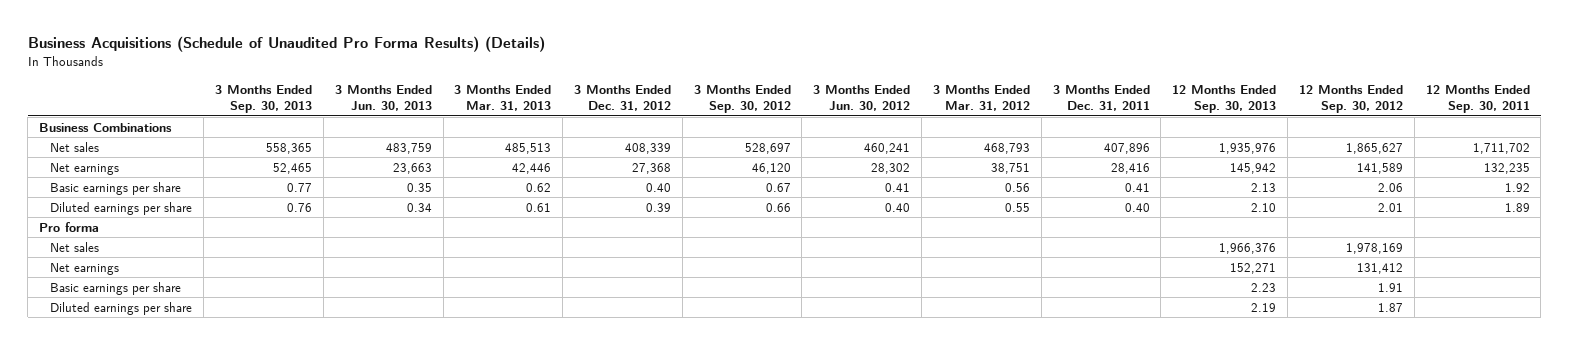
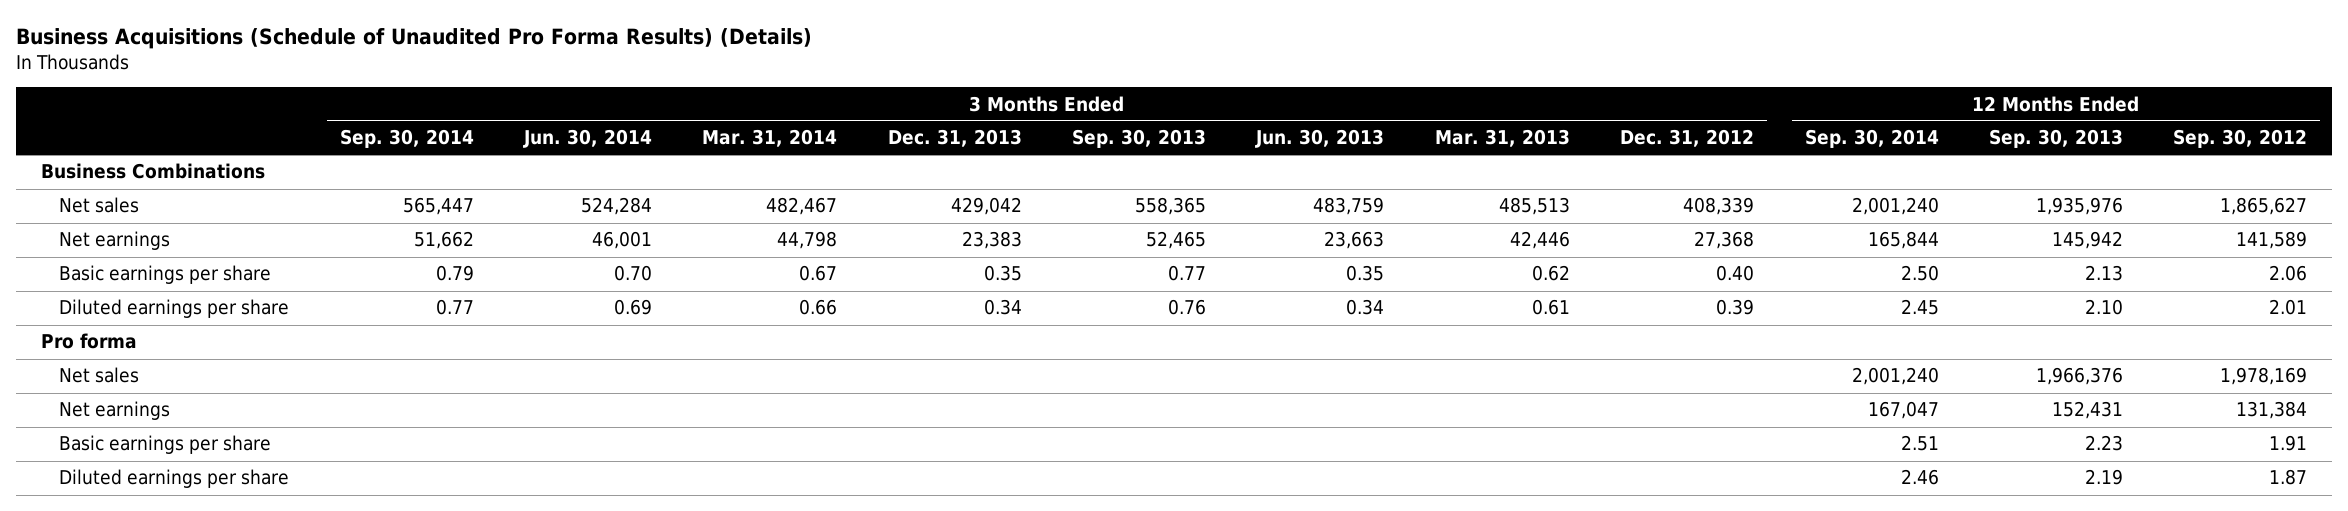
[693,84,791,113] 3 Months Ended Sep. 30, 2012 -> none
[813,84,911,111] 3 Months Ended Jun. 30, 2012 -> none
[932,84,1030,111] 3 Months Ended Mar. 31, 2012 -> none
[1052,84,1150,111] 3 Months Ended Dec. 31, 2011 -> none
[1425,84,1530,113] 12 Months Ended Sep. 30, 2011 -> none
none -> [339,129,474,149] Sep. 30, 2014
none -> [523,129,653,149] Jun. 30, 2014
none -> [702,129,838,148] Mar. 31, 2014
none -> [887,129,1022,148] Dec. 31, 2013
none -> [1804,129,1939,149] Sep. 30, 2014
[1230,262,1277,274] 152,271 -> [2051,401,2123,420] 152,431
[1356,262,1403,274] 131,412 -> [2236,401,2308,420] 131,384

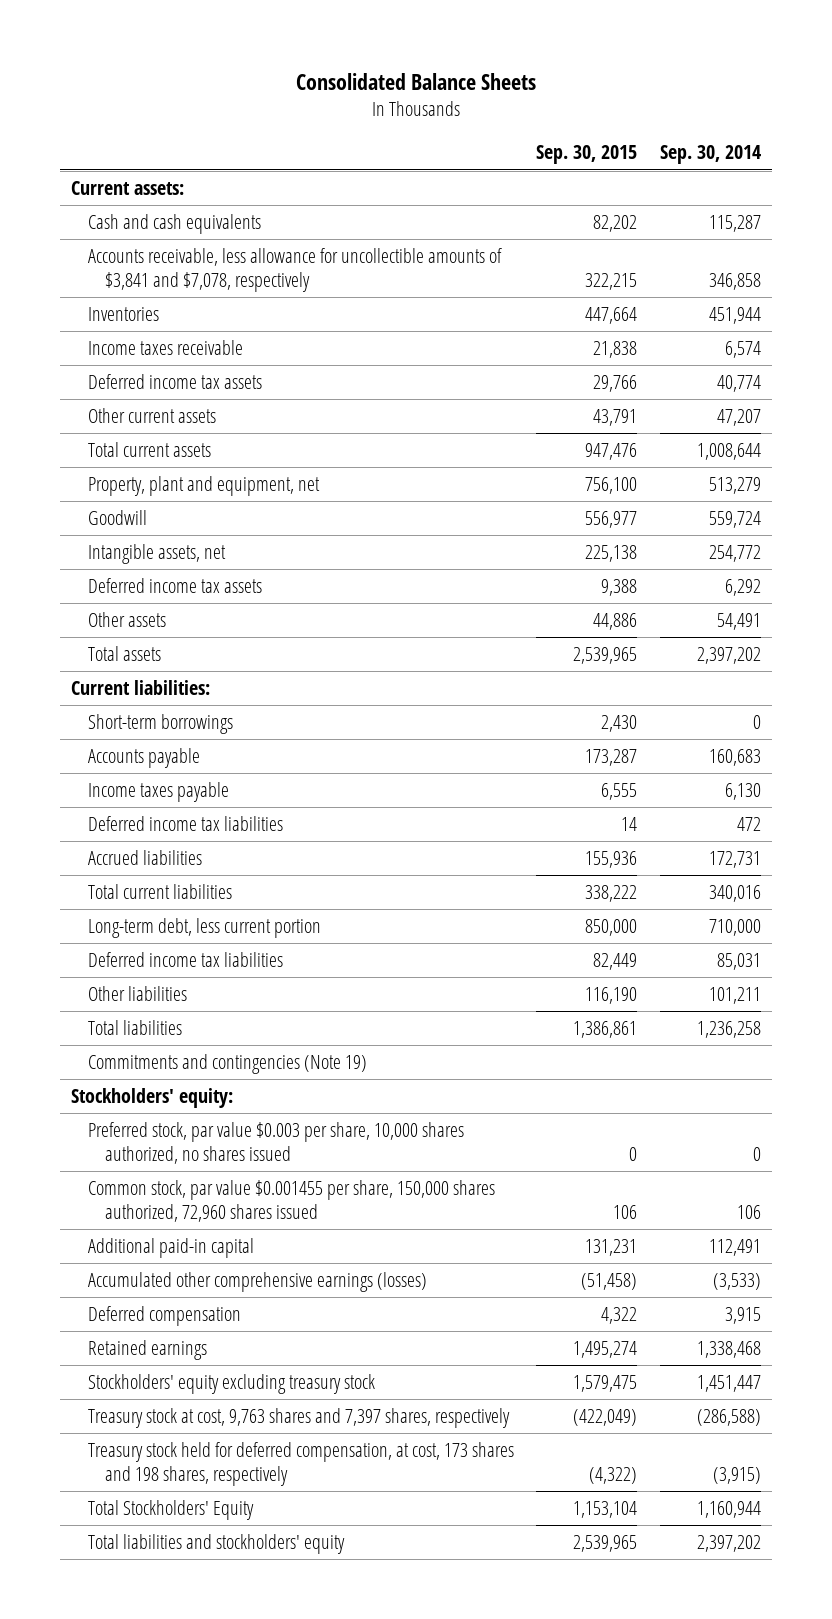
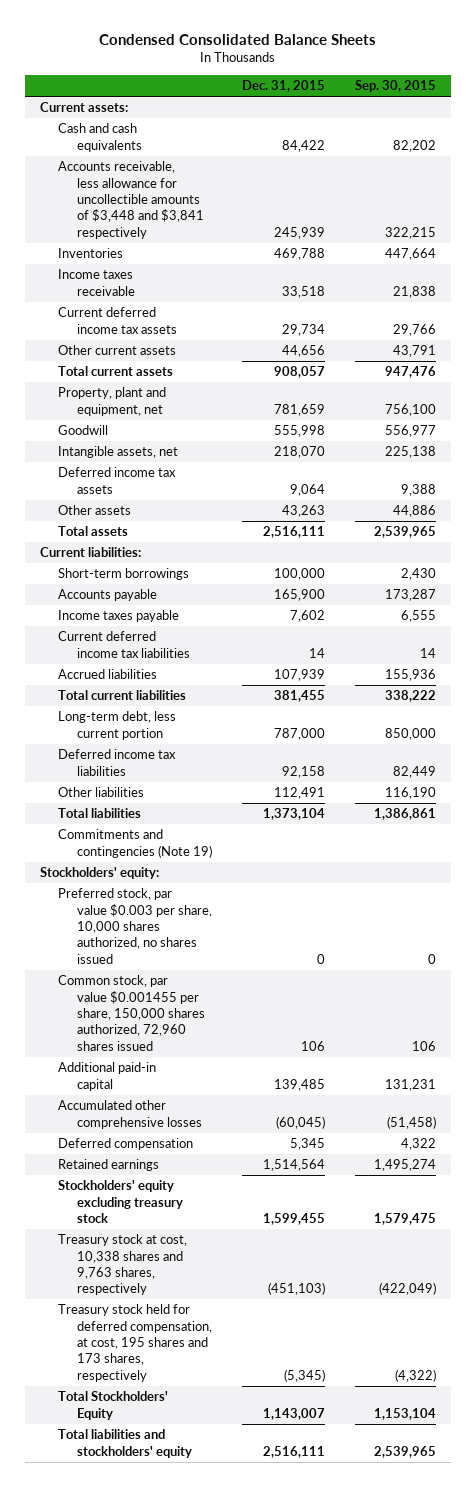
[296,73,537,91] Consolidated Balance Sheets -> [98,33,376,45] Condensed Consolidated Balance Sheets
[659,145,761,165] Sep. 30, 2014 -> none
none -> [241,80,325,93] Dec. 31, 2015
[88,247,503,293] Accounts receivable, less allowance for uncollectible amounts of $3,841 and $7,078, respectively -> [58,161,205,239] Accounts receivable, less allowance for uncollectible amounts of $3,448 and $3,841 respectively
[88,373,263,389] Deferred income tax assets -> [58,307,178,334] Current deferred income tax assets
[88,815,284,831] Deferred income tax liabilities -> [58,631,191,658] Current deferred income tax liabilities
[88,1271,428,1292] Accumulated other comprehensive earnings (losses) -> [58,1100,203,1129] Accumulated other comprehensive losses
[88,1407,511,1428] Treasury stock at cost, 9,763 shares and 7,397 shares, respectively -> [58,1234,188,1296] Treasury stock at cost, 10,338 shares and 9,763 shares, respectively
[88,1441,515,1487] Treasury stock held for deferred compensation, at cost, 173 shares and 198 shares, respectively -> [58,1304,213,1382] Treasury stock held for deferred compensation, at cost, 195 shares and 173 shares, respectively

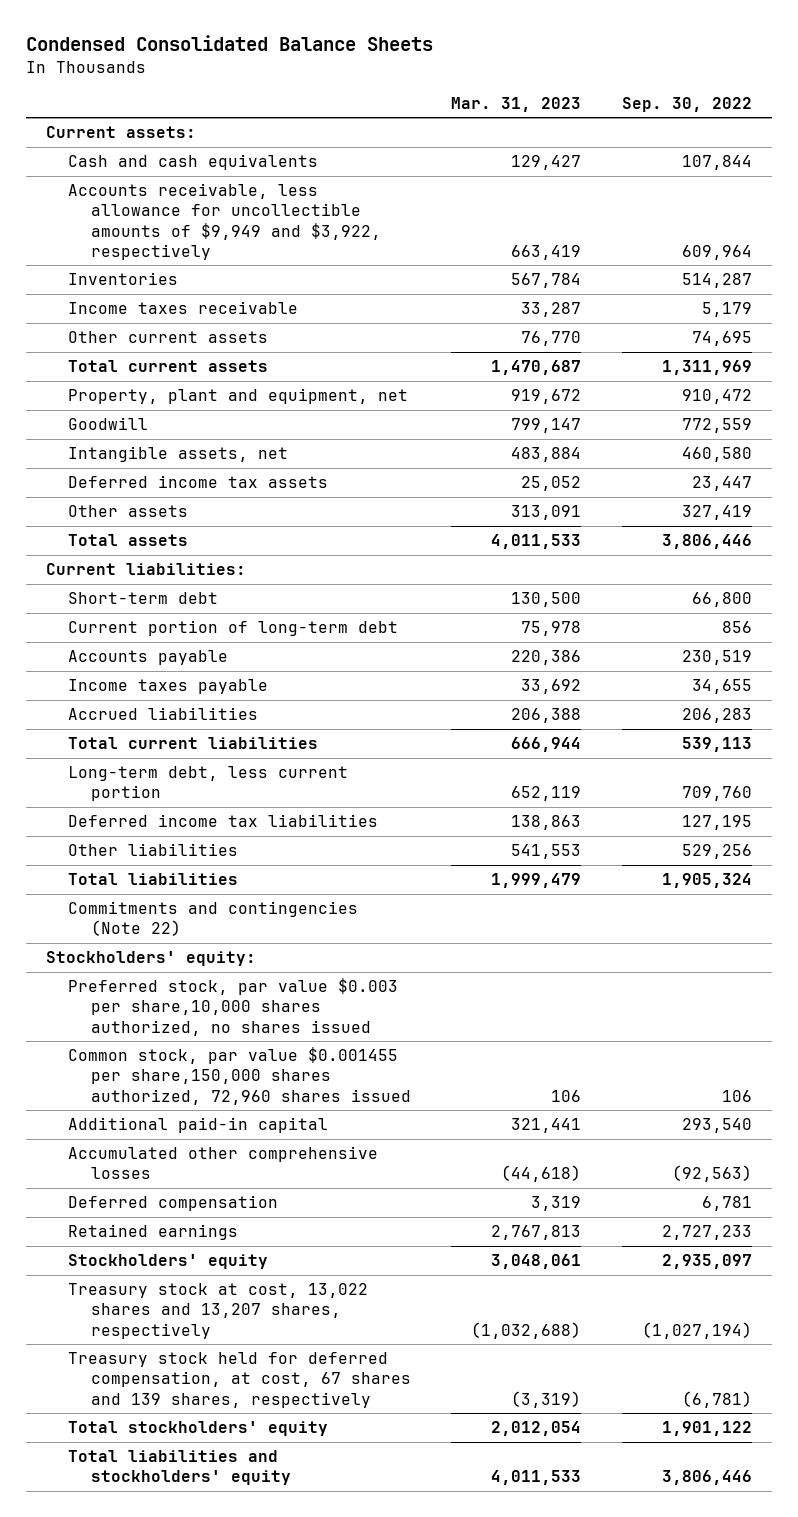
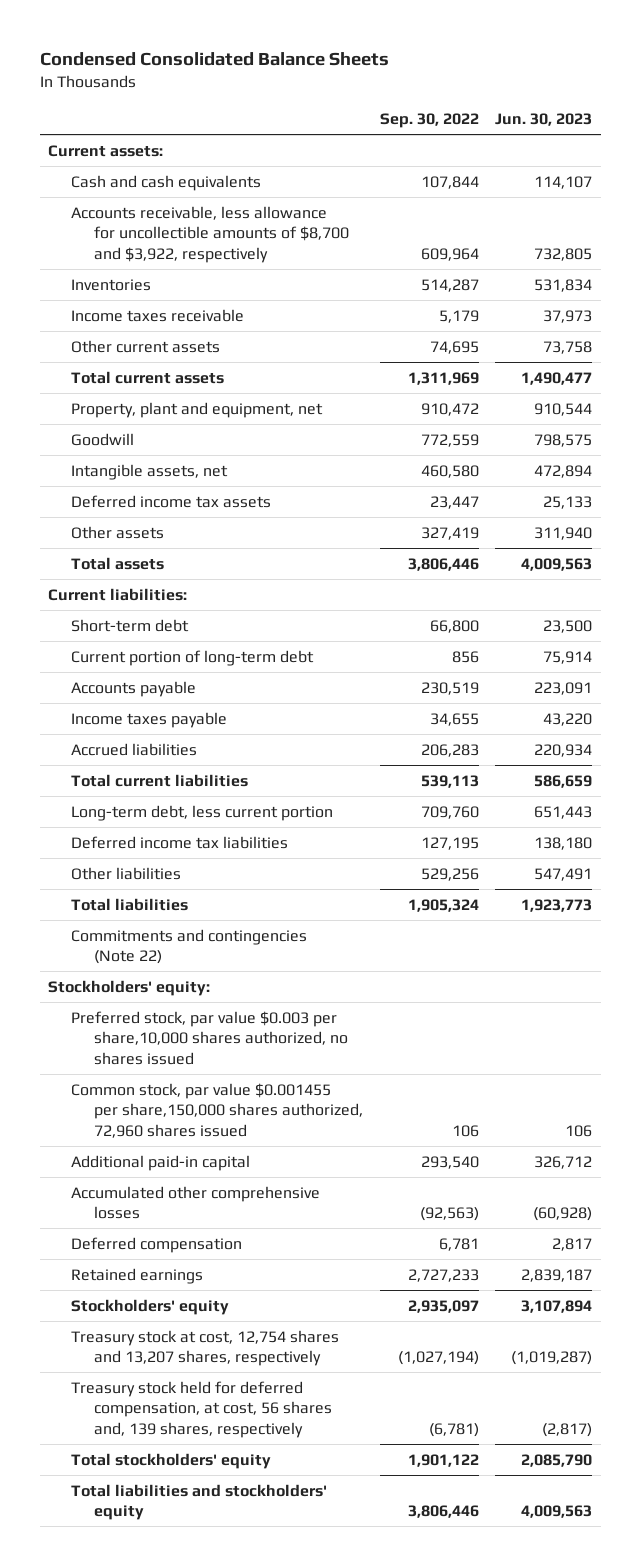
[451,97,582,113] Mar. 31, 2023 -> none
none -> [495,112,593,126] Jun. 30, 2023
[68,183,381,261] Accounts receivable, less allowance for uncollectible amounts of $9,949 and $3,922, respectively -> [71,205,350,263] Accounts receivable, less allowance for uncollectible amounts of $8,700 and $3,922, respectively
[68,1283,369,1339] Treasury stock at cost, 13,022 shares and 13,207 shares, respectively -> [71,1329,340,1367] Treasury stock at cost, 12,754 shares and 13,207 shares, respectively
[68,1352,411,1408] Treasury stock held for deferred compensation, at cost, 67 shares and 139 shares, respectively -> [71,1380,333,1438] Treasury stock held for deferred compensation, at cost, 56 shares and, 139 shares, respectively

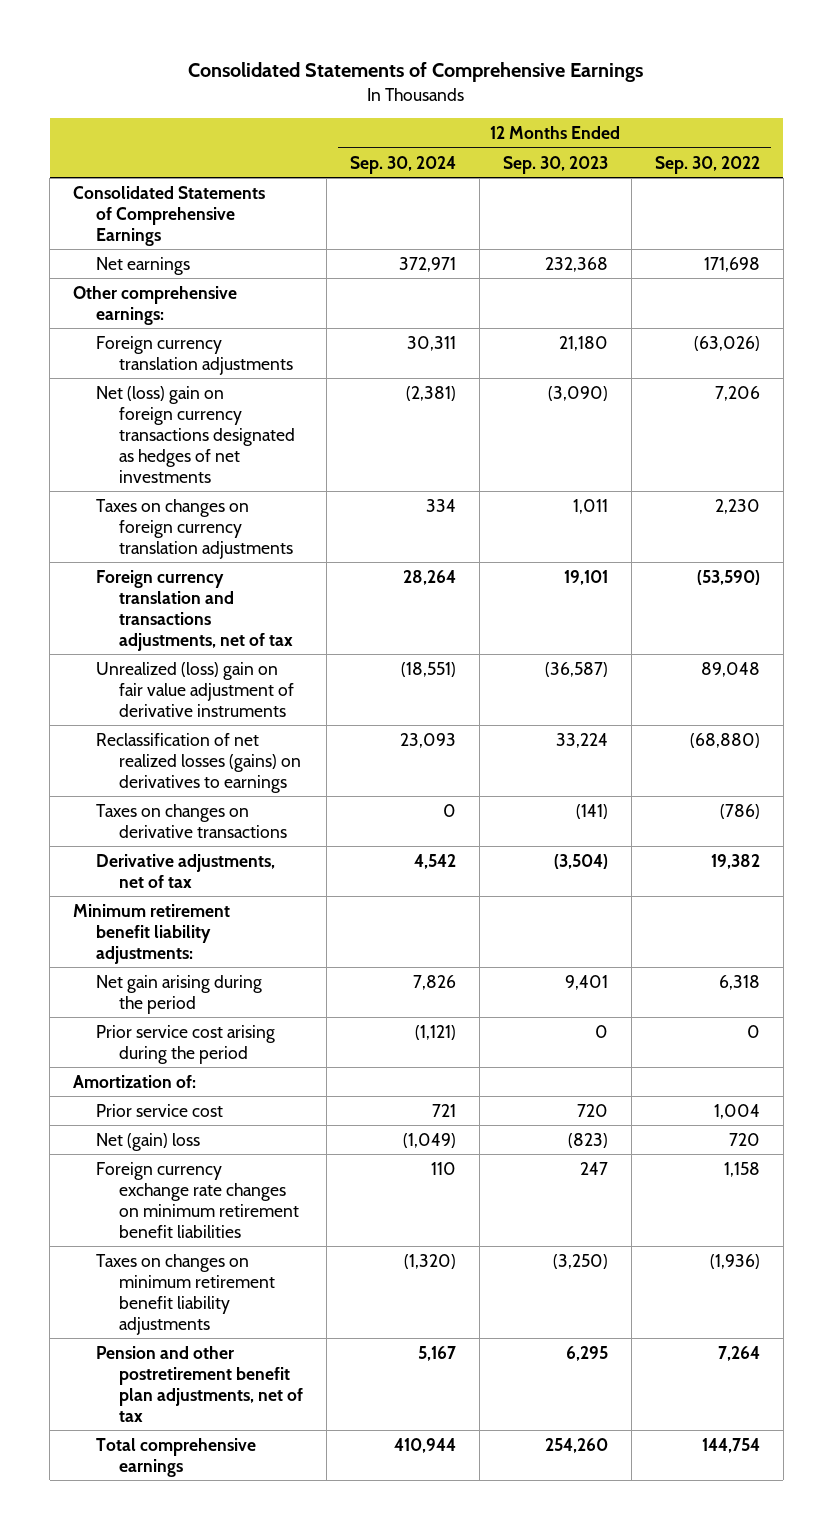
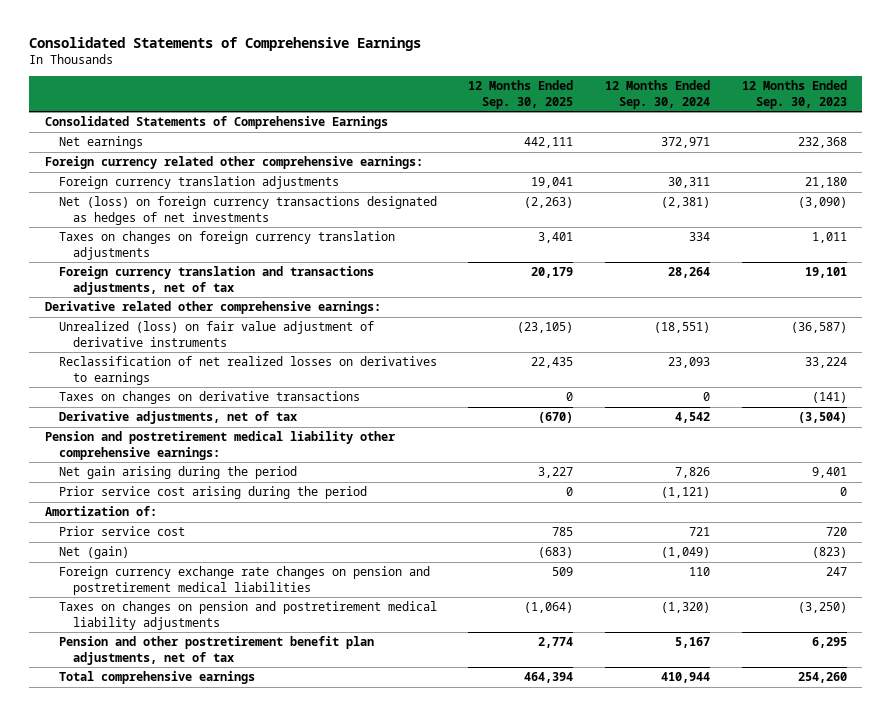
[654,155,760,174] Sep. 30, 2022 -> none
none -> [468,79,574,109] 12 Months Ended Sep. 30, 2025
[73,285,238,325] Other comprehensive earnings: -> [44,156,423,170] Foreign currency related other comprehensive earnings:
[95,385,295,483] Net (loss) gain on foreign currency transactions designated as hedges of net investments -> [58,196,437,225] Net (loss) on foreign currency transactions designated as hedges of net investments
none -> [44,301,381,315] Derivative related other comprehensive earnings:
[95,661,294,717] Unrealized (loss) gain on fair value adjustment of derivative instruments -> [58,321,374,347] Unrealized (loss) on fair value adjustment of derivative instruments
[95,732,301,793] Reclassification of net realized losses (gains) on derivatives to earnings -> [58,356,437,385] Reclassification of net realized losses on derivatives to earnings
[73,903,231,964] Minimum retirement benefit liability adjustments: -> [44,431,395,460] Pension and postretirement medical liability other comprehensive earnings:
[95,1132,200,1151] Net (gain) loss -> [58,546,129,560] Net (gain)
[95,1161,299,1238] Foreign currency exchange rate changes on minimum retirement benefit liabilities -> [58,566,430,595] Foreign currency exchange rate changes on pension and postretirement medical liabilities
[95,1253,275,1335] Taxes on changes on minimum retirement benefit liability adjustments -> [58,601,437,630] Taxes on changes on pension and postretirement medical liability adjustments

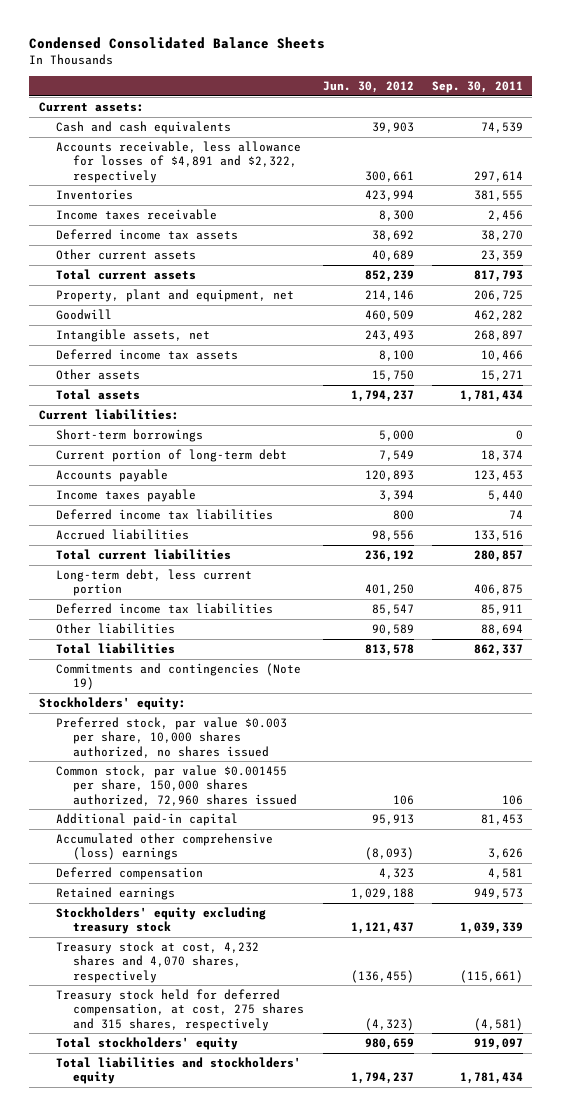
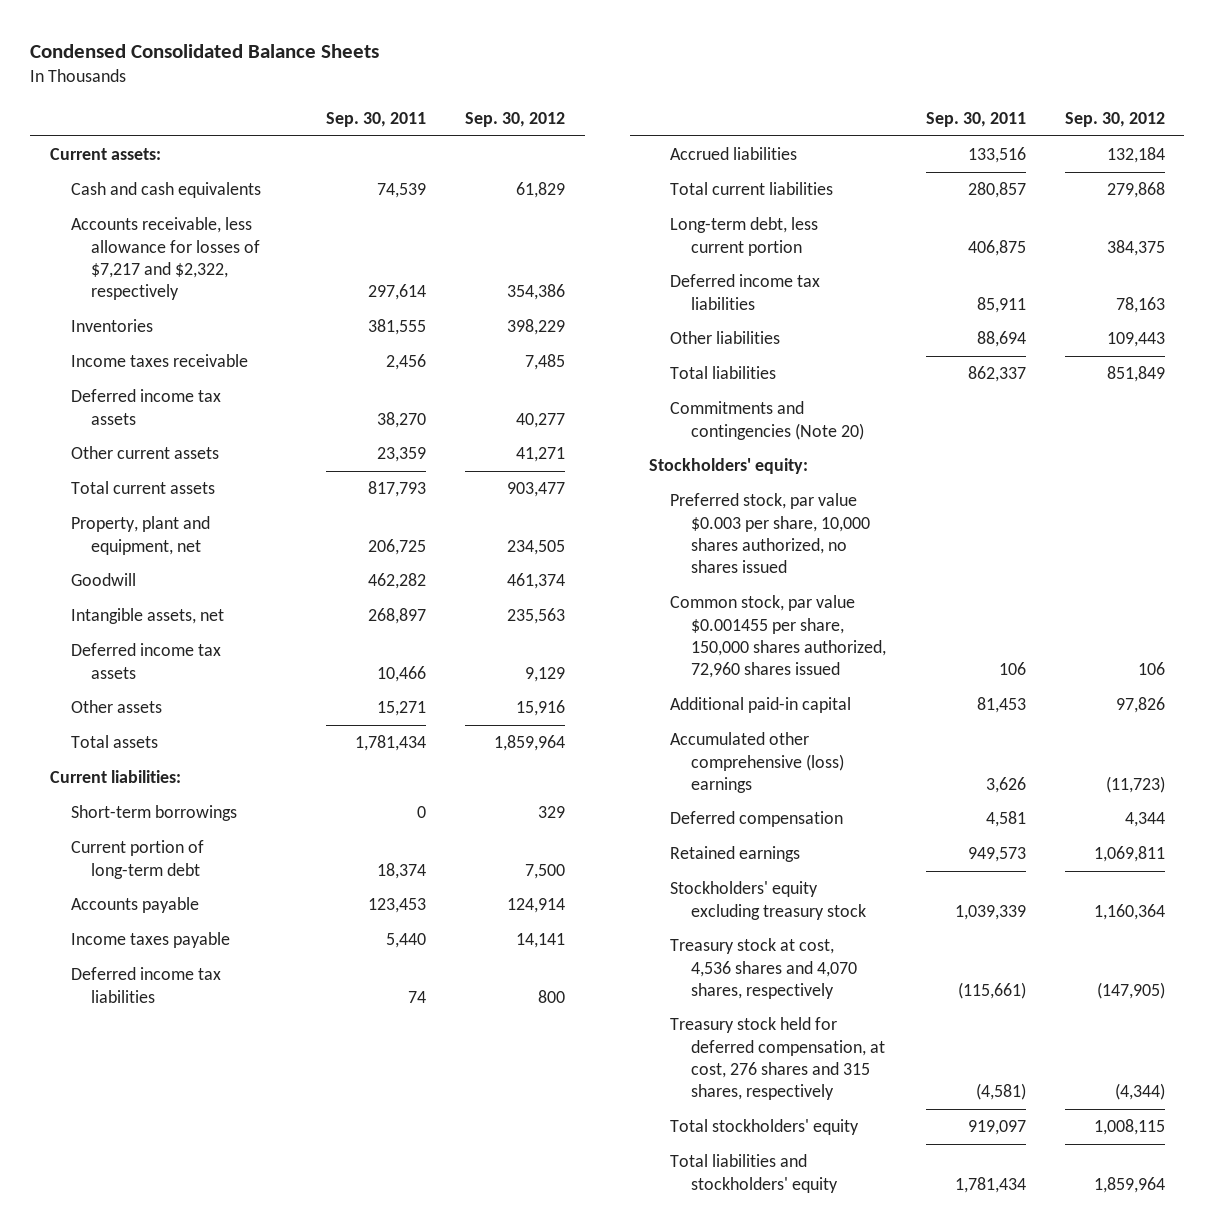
[322,81,414,94] Jun. 30, 2012 -> none
none -> [464,111,565,127] Sep. 30, 2012
[55,141,301,183] Accounts receivable, less allowance for losses of $4,891 and $2,322, respectively -> [70,217,261,301] Accounts receivable, less allowance for losses of $7,217 and $2,322, respectively
[55,663,301,691] Commitments and contingencies (Note 19) -> [670,401,865,440] Commitments and contingencies (Note 20)
[55,941,259,983] Treasury stock at cost, 4,232 shares and 4,070 shares, respectively -> [670,938,858,999] Treasury stock at cost, 4,536 shares and 4,070 shares, respectively
[55,989,305,1031] Treasury stock held for deferred compensation, at cost, 275 shares and 315 shares, respectively -> [670,1017,886,1101] Treasury stock held for deferred compensation, at cost, 276 shares and 315 shares, respectively

